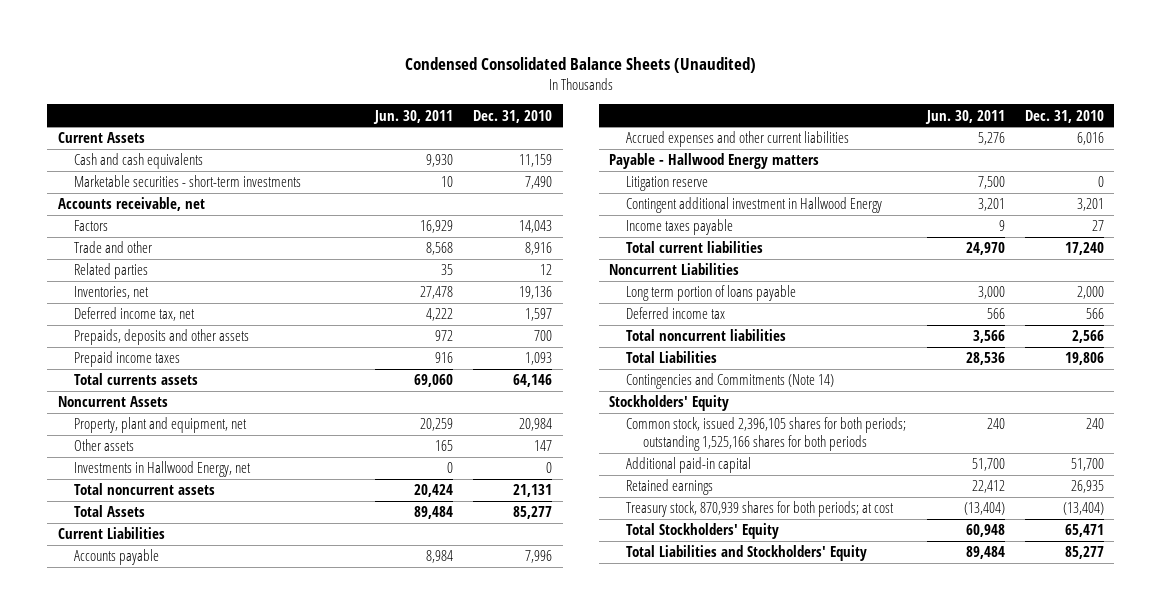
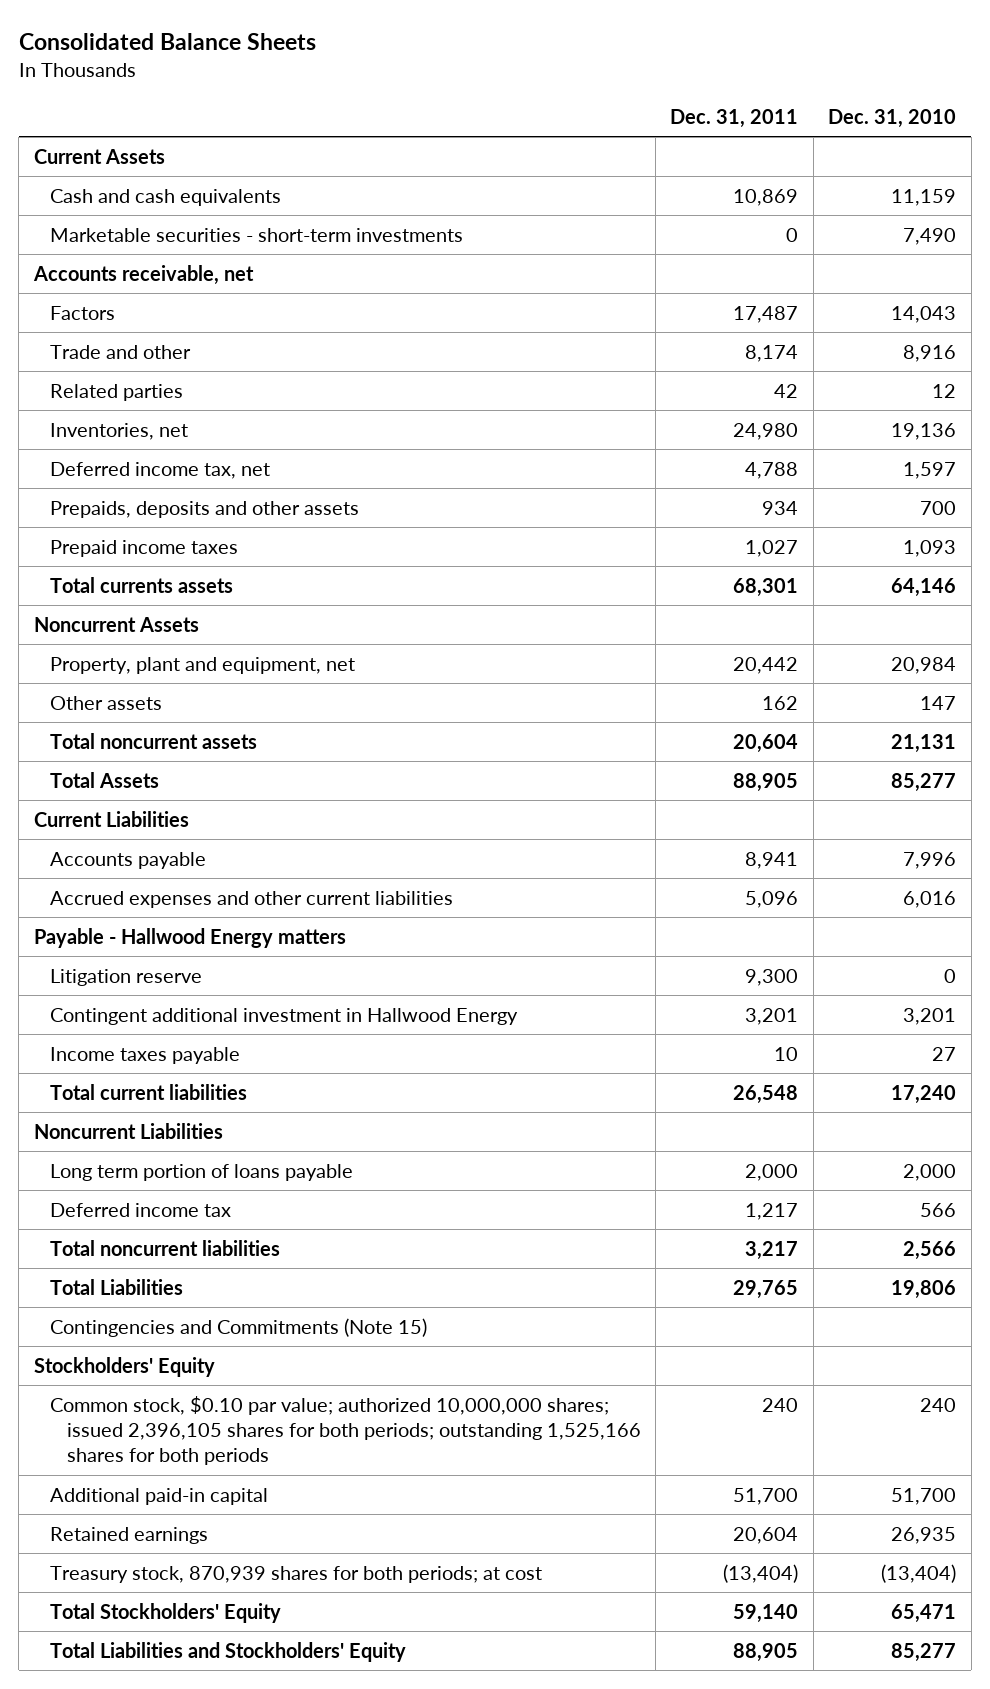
[404,57,756,74] Condensed Consolidated Balance Sheets (Unaudited) -> [18,33,316,51] Consolidated Balance Sheets
[372,109,453,124] Jun. 30, 2011 -> none
none -> [670,109,799,129] Dec. 31, 2011
[74,461,252,478] Investments in Hallwood Energy, net -> none
[626,373,835,390] Contingencies and Commitments (Note 14) -> [50,1317,428,1337] Contingencies and Commitments (Note 15)
[626,417,907,451] Common stock, issued 2,396,105 shares for both periods; outstanding 1,525,166 shares for both periods -> [50,1395,641,1466] Common stock, $0.10 par value; authorized 10,000,000 shares; issued 2,396,105 shares for both periods; outstanding 1,525,166 shares for both periods

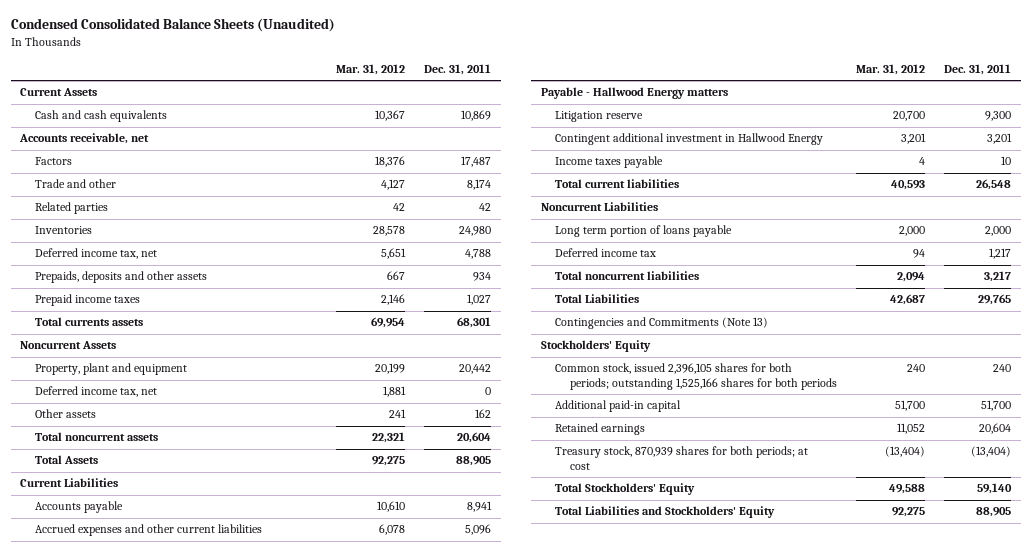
[18,33,316,51] Consolidated Balance Sheets -> [10,18,335,33] Condensed Consolidated Balance Sheets (Unaudited)
[828,109,957,129] Dec. 31, 2010 -> none
none -> [336,64,406,76] Mar. 31, 2012
[50,227,464,242] Marketable securities - short-term investments -> none
[50,422,189,440] Inventories, net -> [35,226,93,235] Inventories
[50,656,356,674] Property, plant and equipment, net -> [35,363,188,376] Property, plant and equipment
none -> [35,386,158,398] Deferred income tax, net
[50,1317,428,1337] Contingencies and Commitments (Note 15) -> [555,317,769,330] Contingencies and Commitments (Note 13)
[50,1395,641,1466] Common stock, $0.10 par value; authorized 10,000,000 shares; issued 2,396,105 shares for both periods; outstanding 1,525,166 shares for both periods -> [555,363,838,391] Common stock, issued 2,396,105 shares for both periods; outstanding 1,525,166 shares for both periods

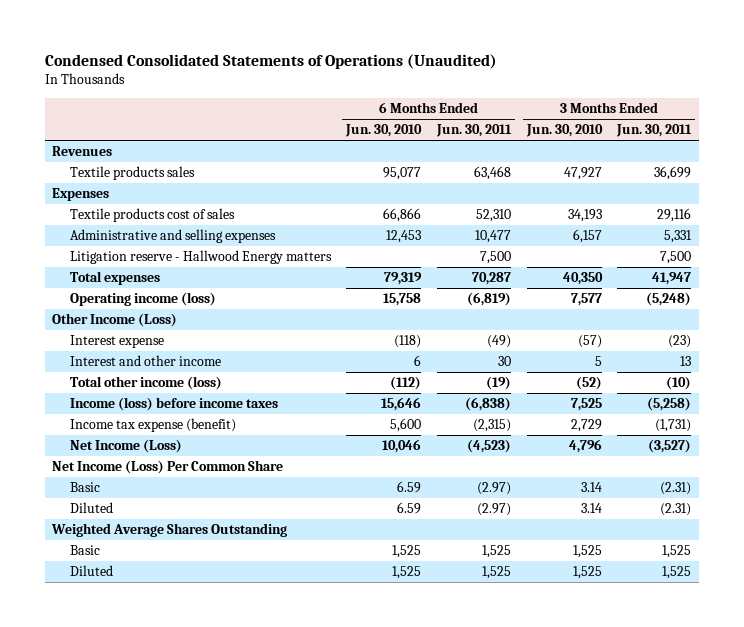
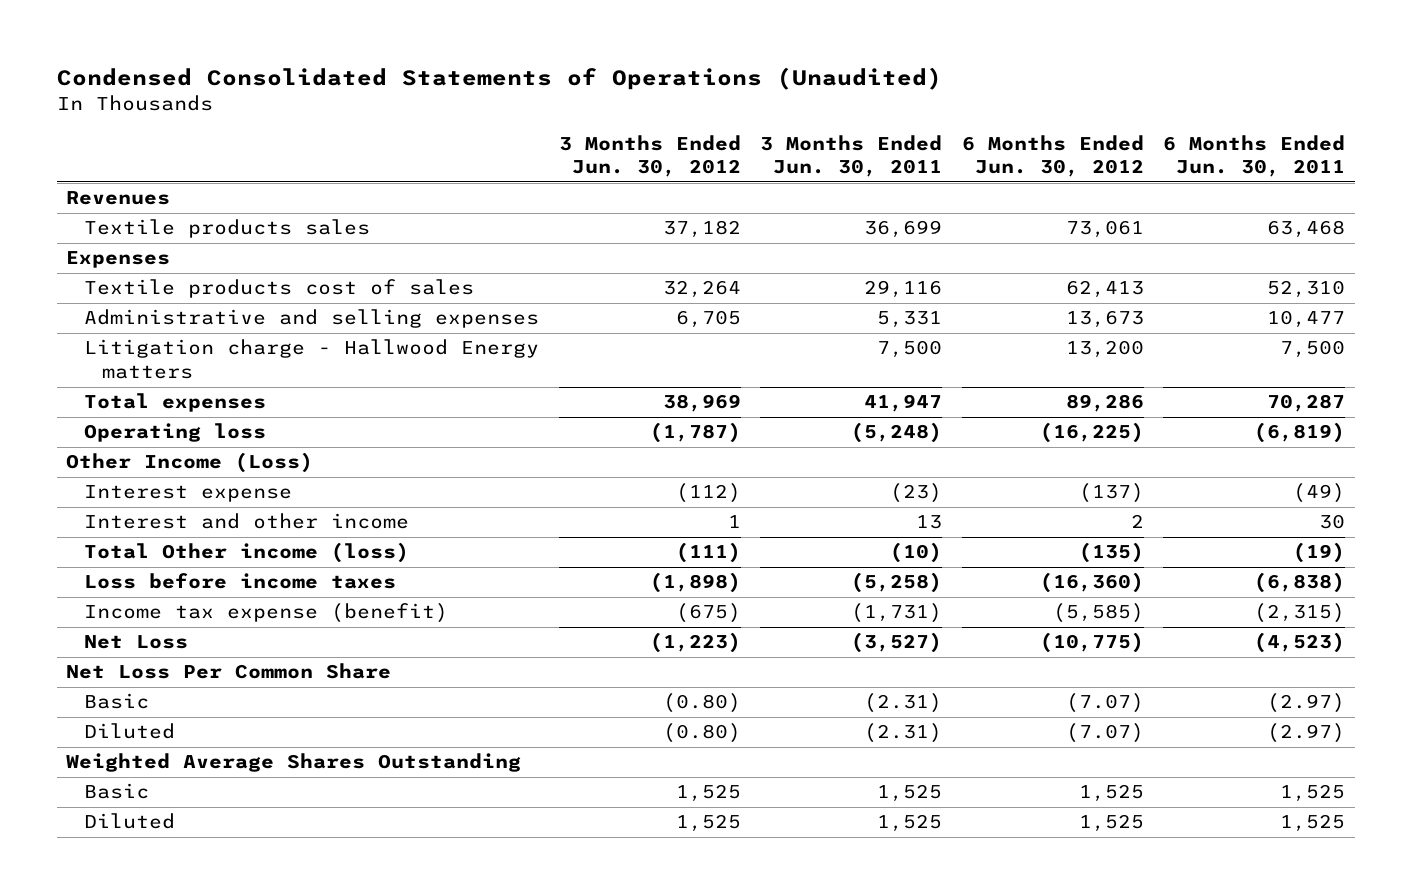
[345,124,423,138] Jun. 30, 2010 -> none
[525,124,603,138] Jun. 30, 2010 -> none
none -> [558,134,741,178] 3 Months Ended Jun. 30, 2012
none -> [961,134,1144,178] 6 Months Ended Jun. 30, 2012
[69,250,332,265] Litigation reserve - Hallwood Energy matters -> [84,339,540,380] Litigation charge - Hallwood Energy matters
[69,292,216,307] Operating income (loss) -> [84,423,267,443] Operating loss
[69,376,222,391] Total other income (loss) -> [84,542,410,564] Total Other income (loss)
[69,397,278,412] Income (loss) before income taxes -> [84,573,397,590] Loss before income taxes
[69,439,182,454] Net Income (Loss) -> [84,635,189,650] Net Loss
[52,460,284,475] Net Income (Loss) Per Common Share -> [66,663,392,680] Net Loss Per Common Share

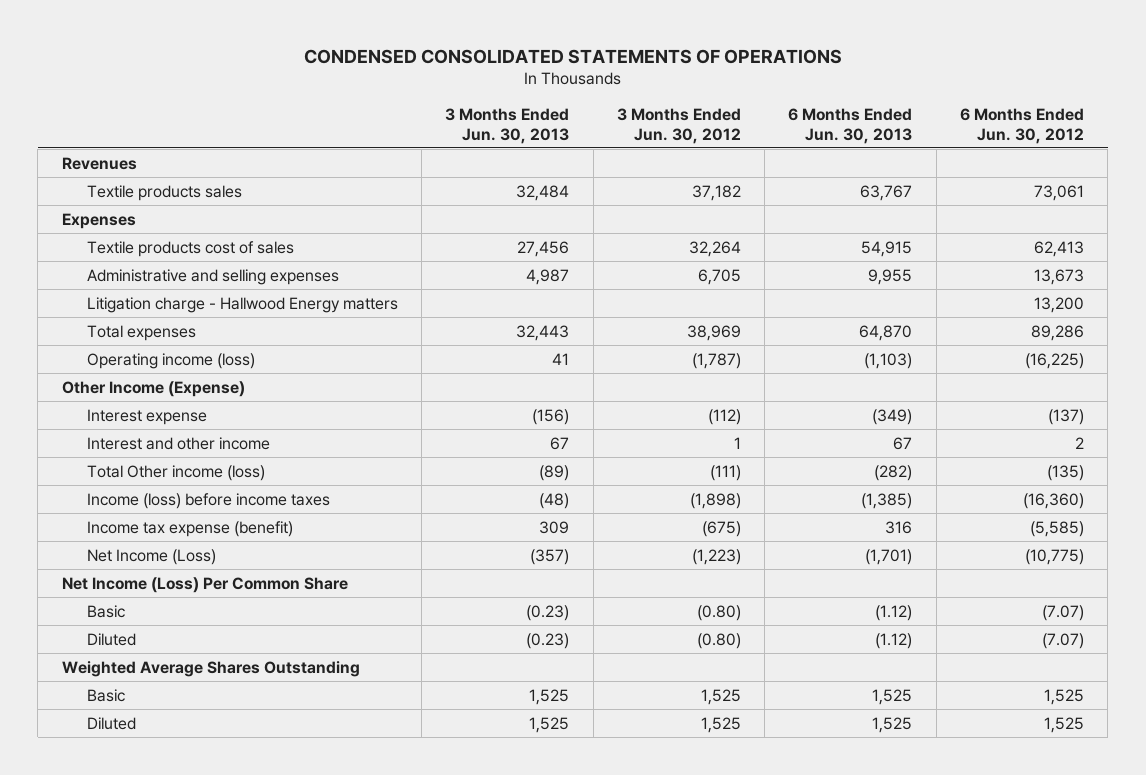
[56,67,942,91] Condensed Consolidated Statements of Operations (Unaudited) -> [303,48,842,64] CONDENSED CONSOLIDATED STATEMENTS OF OPERATIONS
[760,134,943,178] 3 Months Ended Jun. 30, 2011 -> none
[1163,134,1346,178] 6 Months Ended Jun. 30, 2011 -> none
none -> [445,107,570,144] 3 Months Ended Jun. 30, 2013
none -> [788,107,913,144] 6 Months Ended Jun. 30, 2013
[84,423,267,443] Operating loss -> [86,352,255,369] Operating income (loss)
[66,452,314,474] Other Income (Loss) -> [61,380,245,397] Other Income (Expense)
[84,573,397,590] Loss before income taxes -> [86,492,330,509] Income (loss) before income taxes
[84,635,189,650] Net Loss -> [86,548,216,565] Net Income (Loss)
[66,663,392,680] Net Loss Per Common Share -> [61,576,348,593] Net Income (Loss) Per Common Share

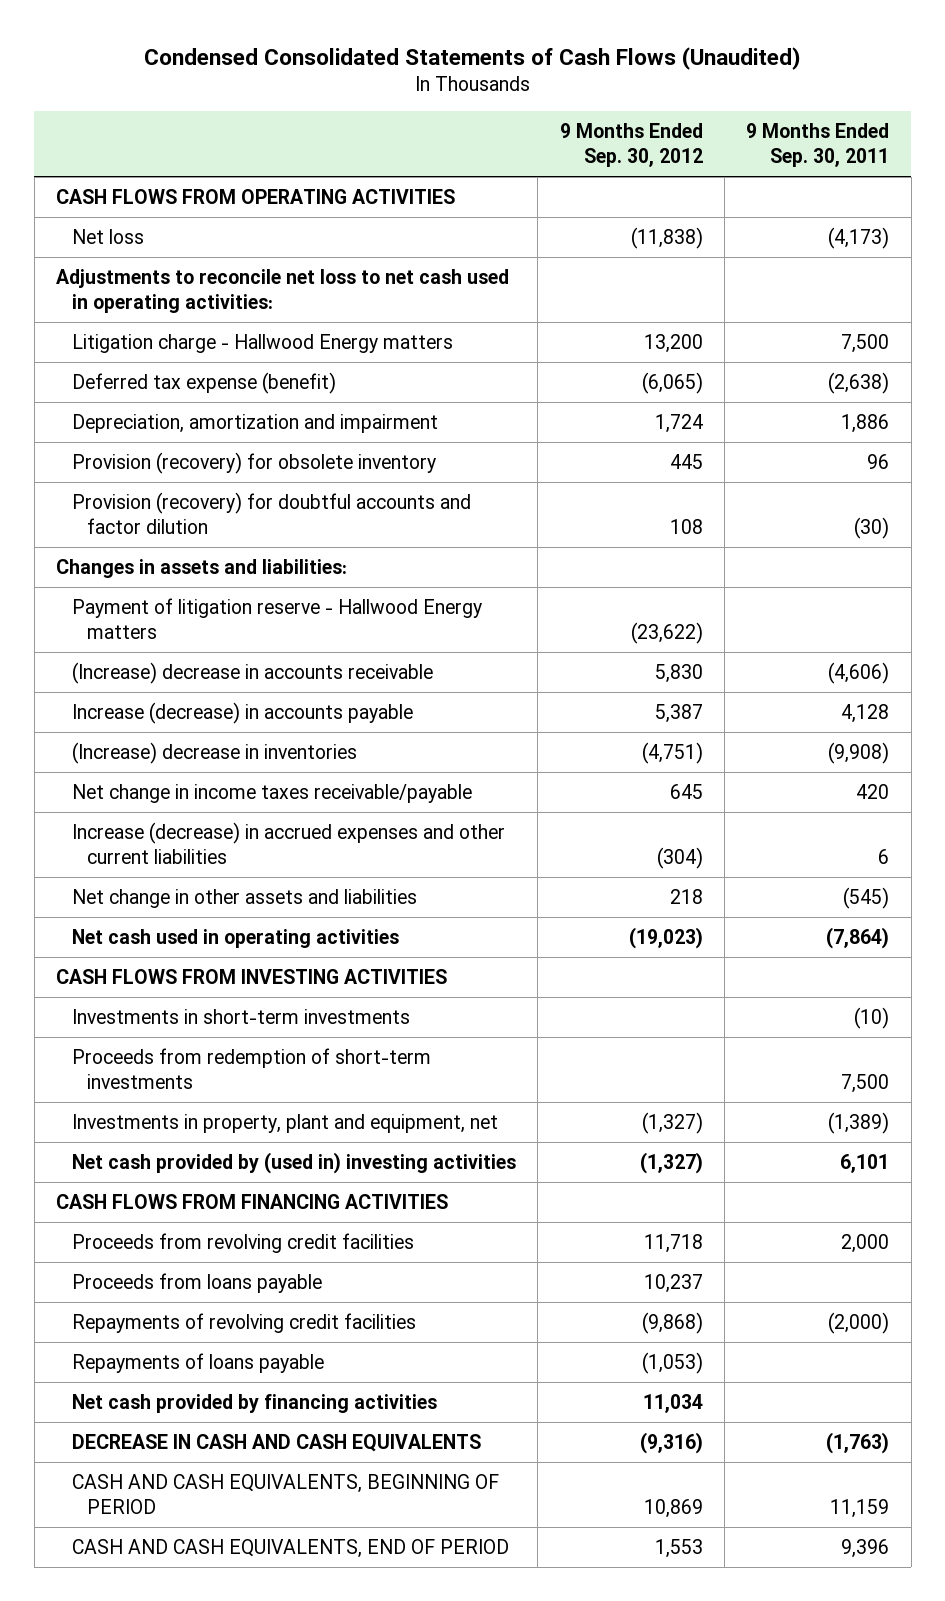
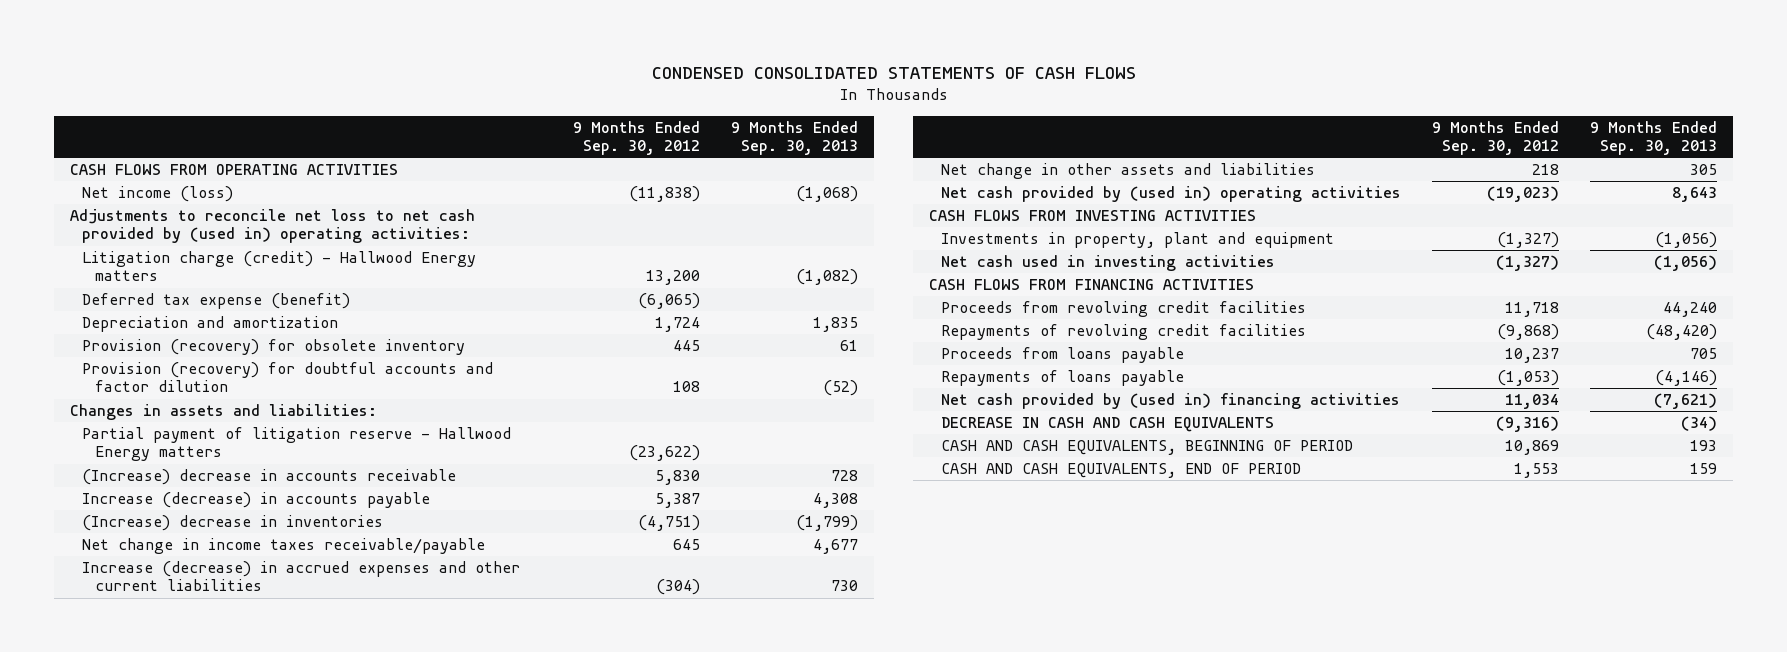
[143,46,801,70] Condensed Consolidated Statements of Cash Flows (Unaudited) -> [651,66,1136,79] CONDENSED CONSOLIDATED STATEMENTS OF CASH FLOWS
[746,123,890,168] 9 Months Ended Sep. 30, 2011 -> none
none -> [731,120,859,156] 9 Months Ended Sep. 30, 2013
[71,229,144,245] Net loss -> [82,186,234,203] Net income (loss)
[56,269,510,314] Adjustments to reconcile net loss to net cash used in operating activities: -> [69,209,475,244] Adjustments to reconcile net loss to net cash provided by (used in) operating activities:
[71,334,453,354] Litigation charge - Hallwood Energy matters -> [82,251,477,282] Litigation charge (credit) - Hallwood Energy matters
[71,414,438,434] Depreciation, amortization and impairment -> [82,316,339,333] Depreciation and amortization
[71,598,482,640] Payment of litigation reserve - Hallwood Energy matters -> [82,427,512,462] Partial payment of litigation reserve - Hallwood Energy matters
[71,929,399,949] Net cash used in operating activities -> [941,186,1402,203] Net cash provided by (used in) operating activities
[71,1009,410,1025] Investments in short-term investments -> none
[71,1048,431,1090] Proceeds from redemption of short-term investments -> none
[71,1114,498,1134] Investments in property, plant and equipment, net -> [941,232,1335,249] Investments in property, plant and equipment
[71,1152,516,1175] Net cash provided by (used in) investing activities -> [941,255,1276,272] Net cash used in investing activities
[71,1273,322,1294] Proceeds from loans payable -> [941,347,1185,364] Proceeds from loans payable
[71,1394,437,1414] Net cash provided by financing activities -> [941,393,1401,410] Net cash provided by (used in) financing activities

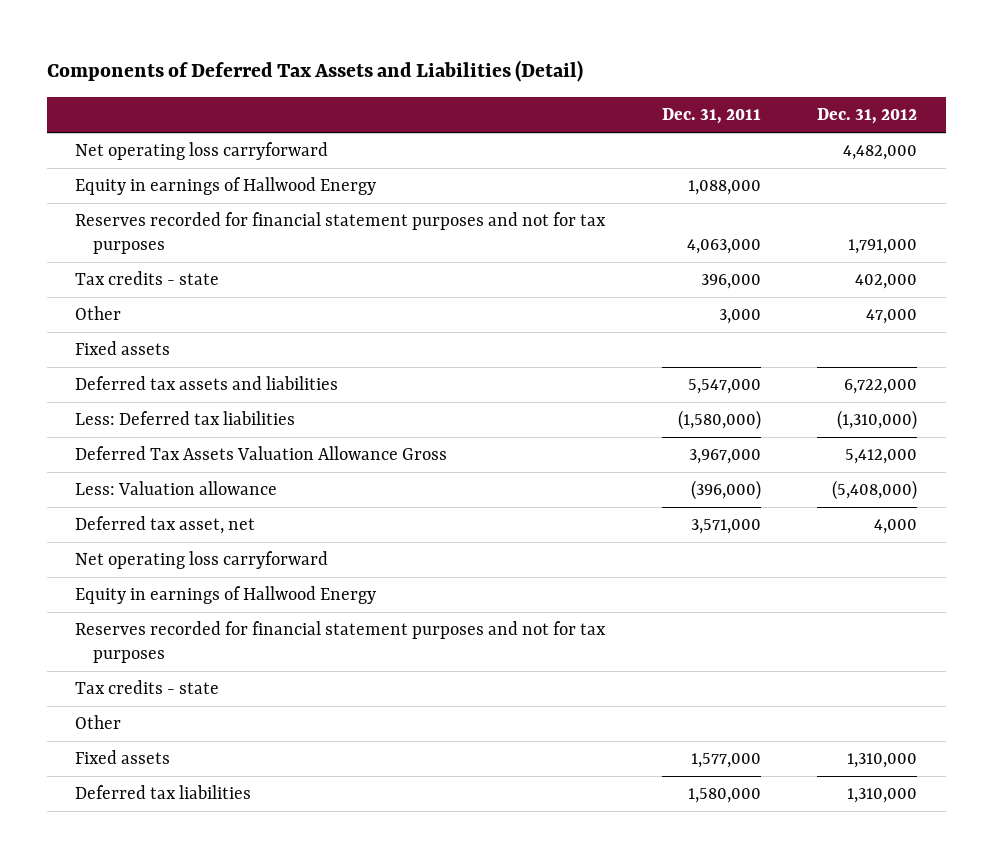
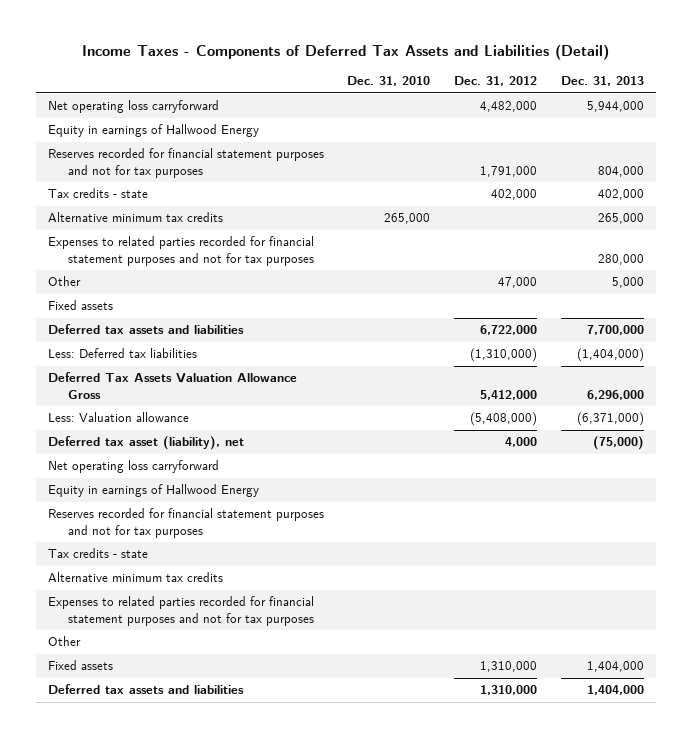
[47,60,584,83] Components of Deferred Tax Assets and Liabilities (Detail) -> [81,43,609,60] Income Taxes - Components of Deferred Tax Assets and Liabilities (Detail)
[661,108,761,125] Dec. 31, 2011 -> none
none -> [347,76,431,87] Dec. 31, 2010
none -> [560,76,644,87] Dec. 31, 2013
none -> [47,212,223,223] Alternative minimum tax credits
none -> [47,236,314,266] Expenses to related parties recorded for financial statement purposes and not for tax purposes
[75,516,256,535] Deferred tax asset, net -> [47,436,244,451] Deferred tax asset (liability), net
none -> [47,572,223,583] Alternative minimum tax credits
none -> [47,596,314,626] Expenses to related parties recorded for financial statement purposes and not for tax purposes
[75,785,252,800] Deferred tax liabilities -> [47,684,244,695] Deferred tax assets and liabilities

